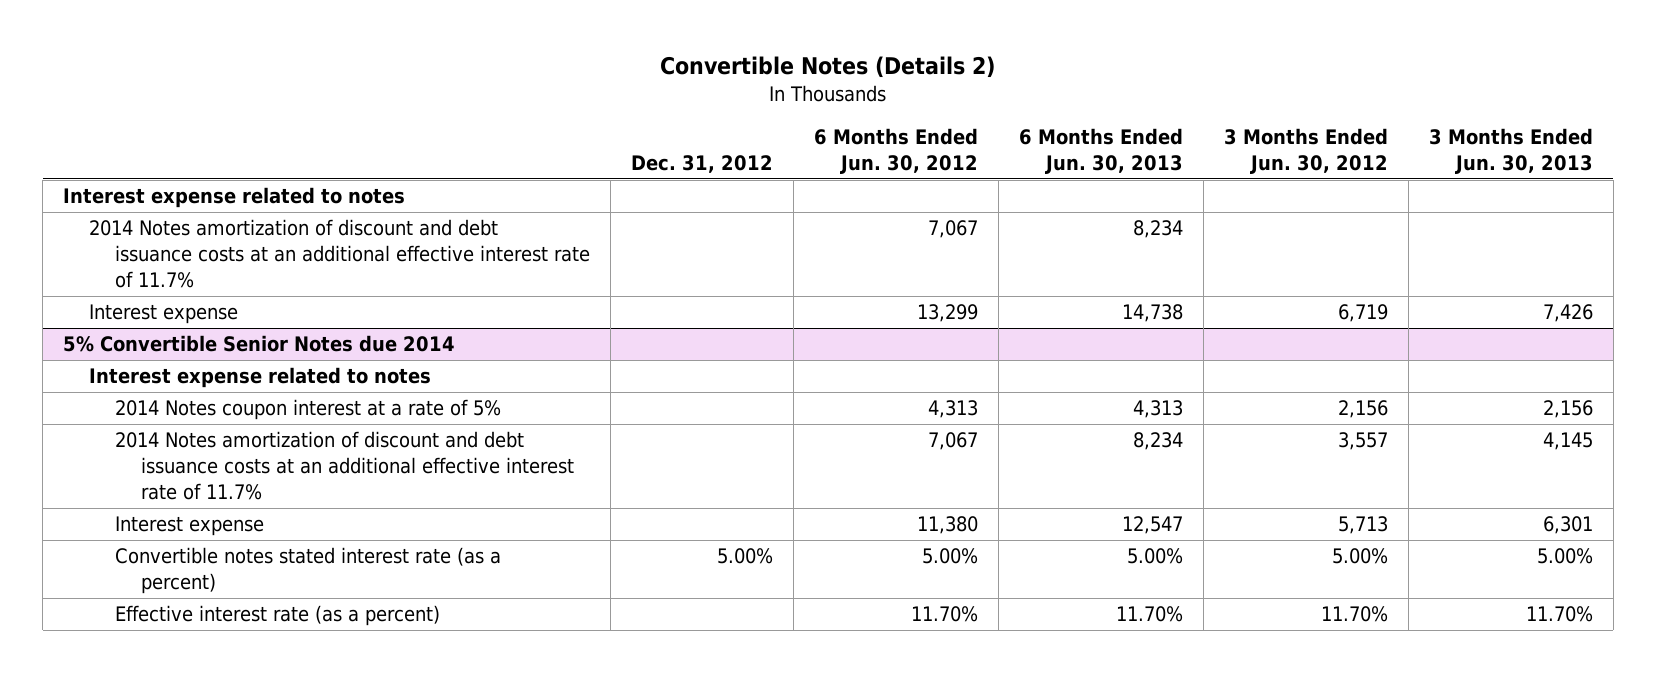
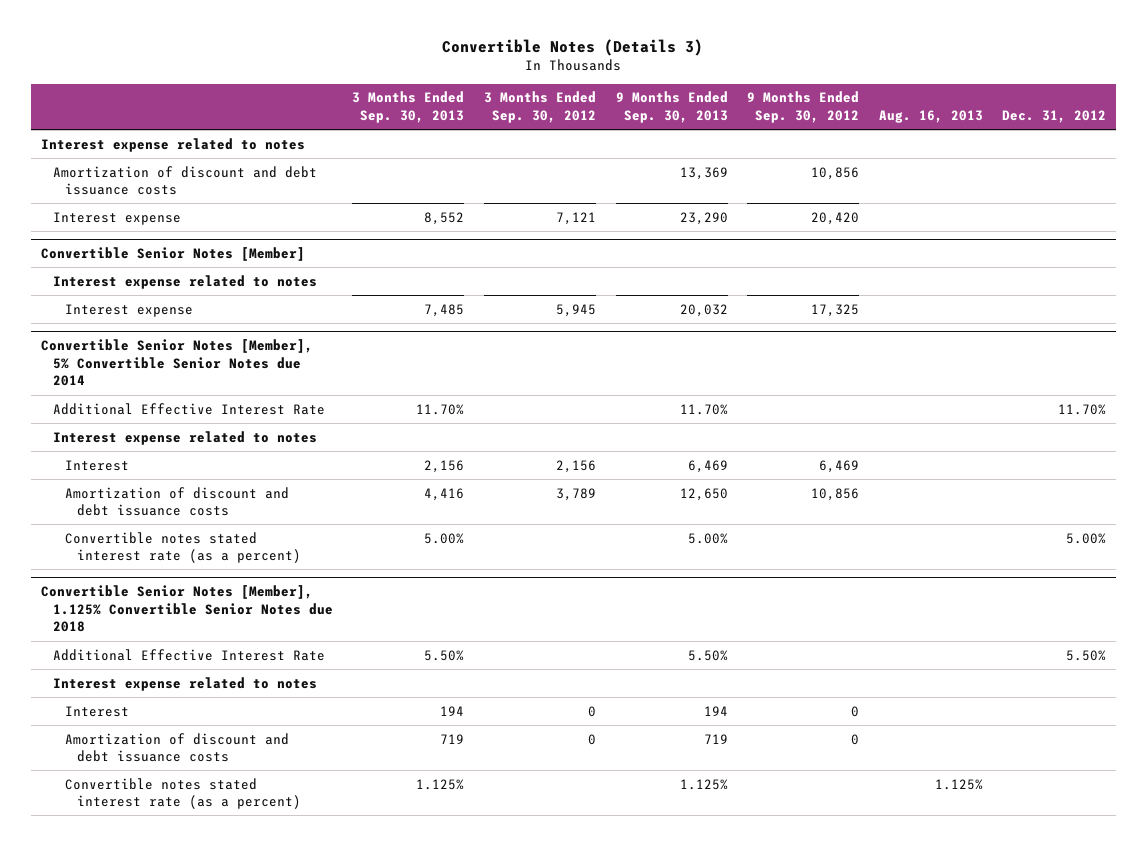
[660,55,996,78] Convertible Notes (Details 2) -> [442,38,704,56] Convertible Notes (Details 3)
[814,127,979,174] 6 Months Ended Jun. 30, 2012 -> none
[1018,127,1183,174] 6 Months Ended Jun. 30, 2013 -> none
[1223,127,1388,174] 3 Months Ended Jun. 30, 2012 -> none
[1428,127,1593,174] 3 Months Ended Jun. 30, 2013 -> none
none -> [352,91,465,123] 3 Months Ended Sep. 30, 2013
none -> [483,91,596,123] 3 Months Ended Sep. 30, 2012
none -> [615,91,728,123] 9 Months Ended Sep. 30, 2013
none -> [747,91,860,123] 9 Months Ended Sep. 30, 2012
none -> [878,109,983,123] Aug. 16, 2013
[89,219,591,289] 2014 Notes amortization of discount and debt issuance costs at an additional effective interest rate of 11.7% -> [52,165,317,196] Amortization of discount and debt issuance costs
none -> [40,247,305,262] Convertible Senior Notes [Member]
none -> [52,274,317,289] Interest expense related to notes
none -> [64,303,193,317] Interest expense
[63,335,456,353] 5% Convertible Senior Notes due 2014 -> [40,339,313,387] Convertible Senior Notes [Member], 5% Convertible Senior Notes due 2014
none -> [52,402,325,415] Additional Effective Interest Rate
[115,516,265,537] Interest expense -> none
[115,399,502,421] 2014 Notes coupon interest at a rate of 5% -> [64,459,129,471] Interest
[115,431,575,501] 2014 Notes amortization of discount and debt issuance costs at an additional effective interest rate of 11.7% -> [64,486,289,517] Amortization of discount and debt issuance costs
[115,605,441,627] Effective interest rate (as a percent) -> none
none -> [40,585,333,633] Convertible Senior Notes [Member], 1.125% Convertible Senior Notes due 2018
none -> [52,648,325,661] Additional Effective Interest Rate
none -> [52,676,317,691] Interest expense related to notes
none -> [64,705,129,717] Interest
none -> [64,732,289,763] Amortization of discount and debt issuance costs
none -> [64,777,301,810] Convertible notes stated interest rate (as a percent)

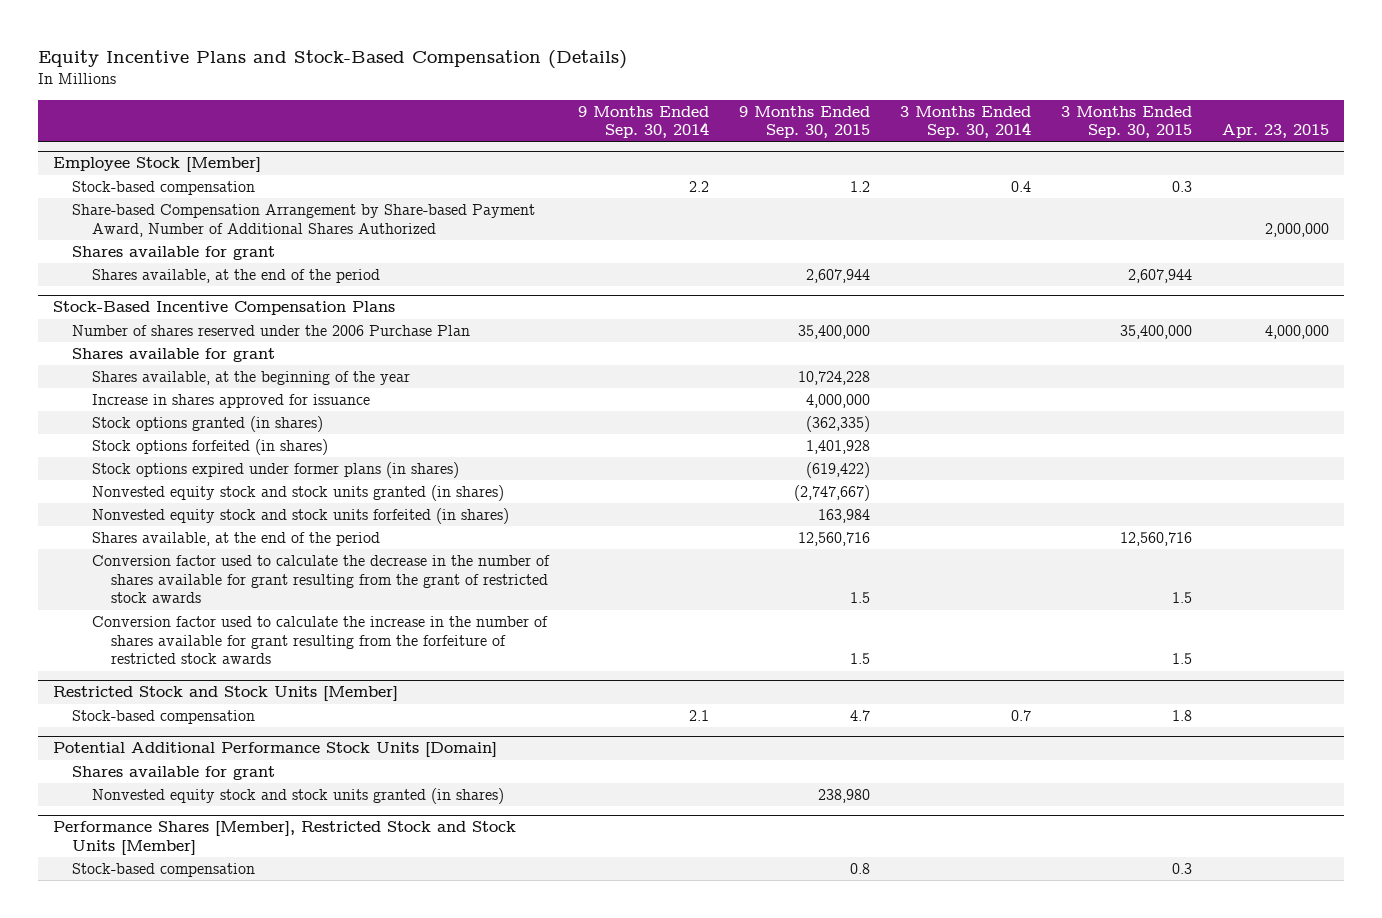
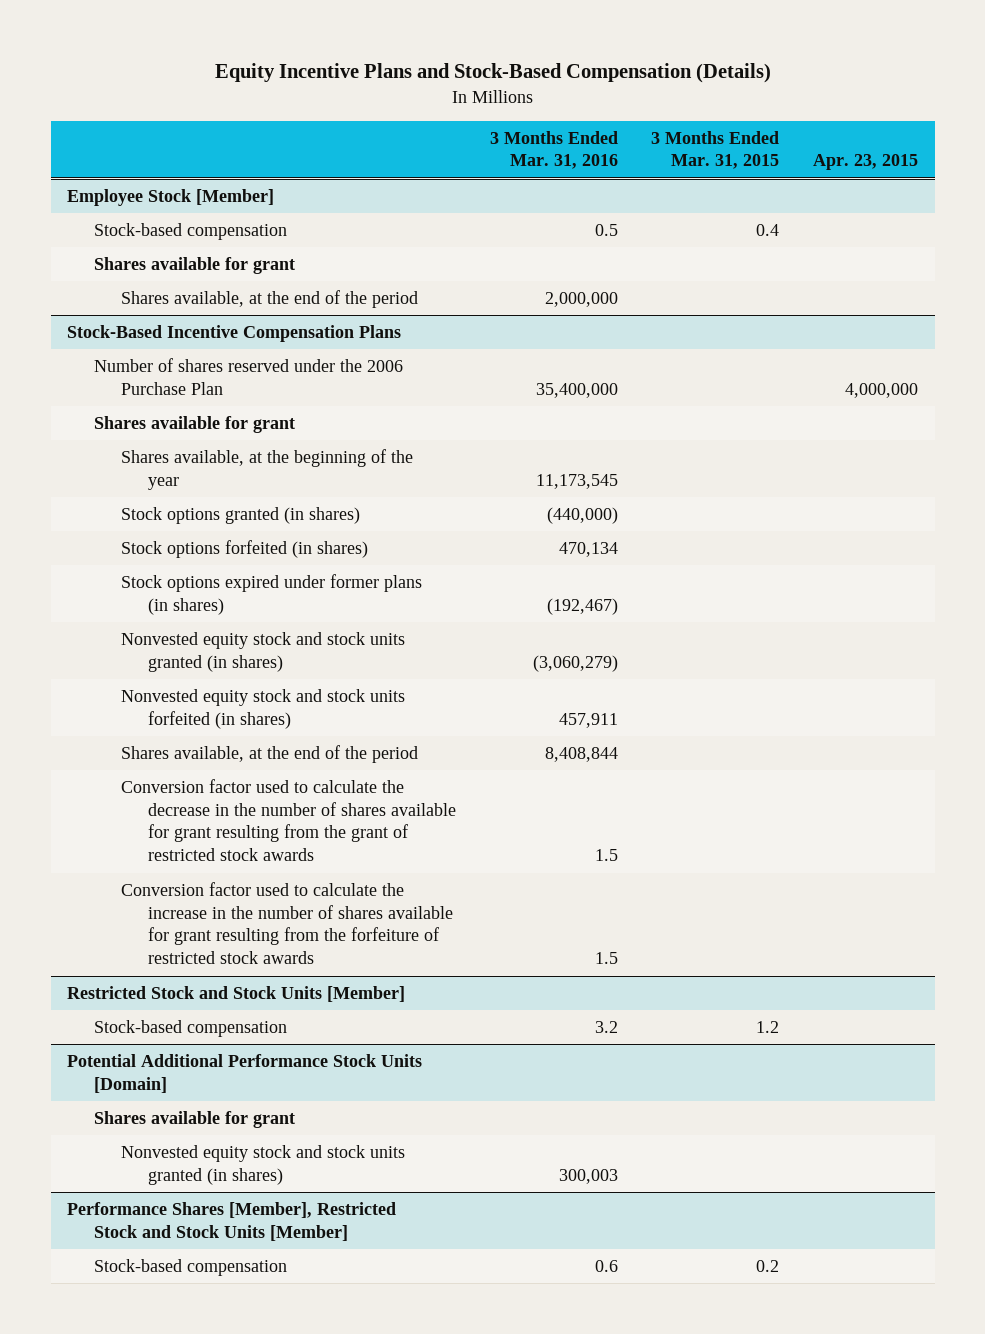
[578,105,710,139] 9 Months Ended Sep. 30, 2014 -> none
[739,105,871,139] 9 Months Ended Sep. 30, 2015 -> none
[900,105,1032,139] 3 Months Ended Sep. 30, 2014 -> none
[1060,105,1192,139] 3 Months Ended Sep. 30, 2015 -> none
none -> [489,130,618,170] 3 Months Ended Mar. 31, 2016
none -> [651,130,780,170] 3 Months Ended Mar. 31, 2015
[72,204,536,237] Share-based Compensation Arrangement by Share-based Payment Award, Number of Additional Shares Authorized -> none
[91,394,370,409] Increase in shares approved for issuance -> none

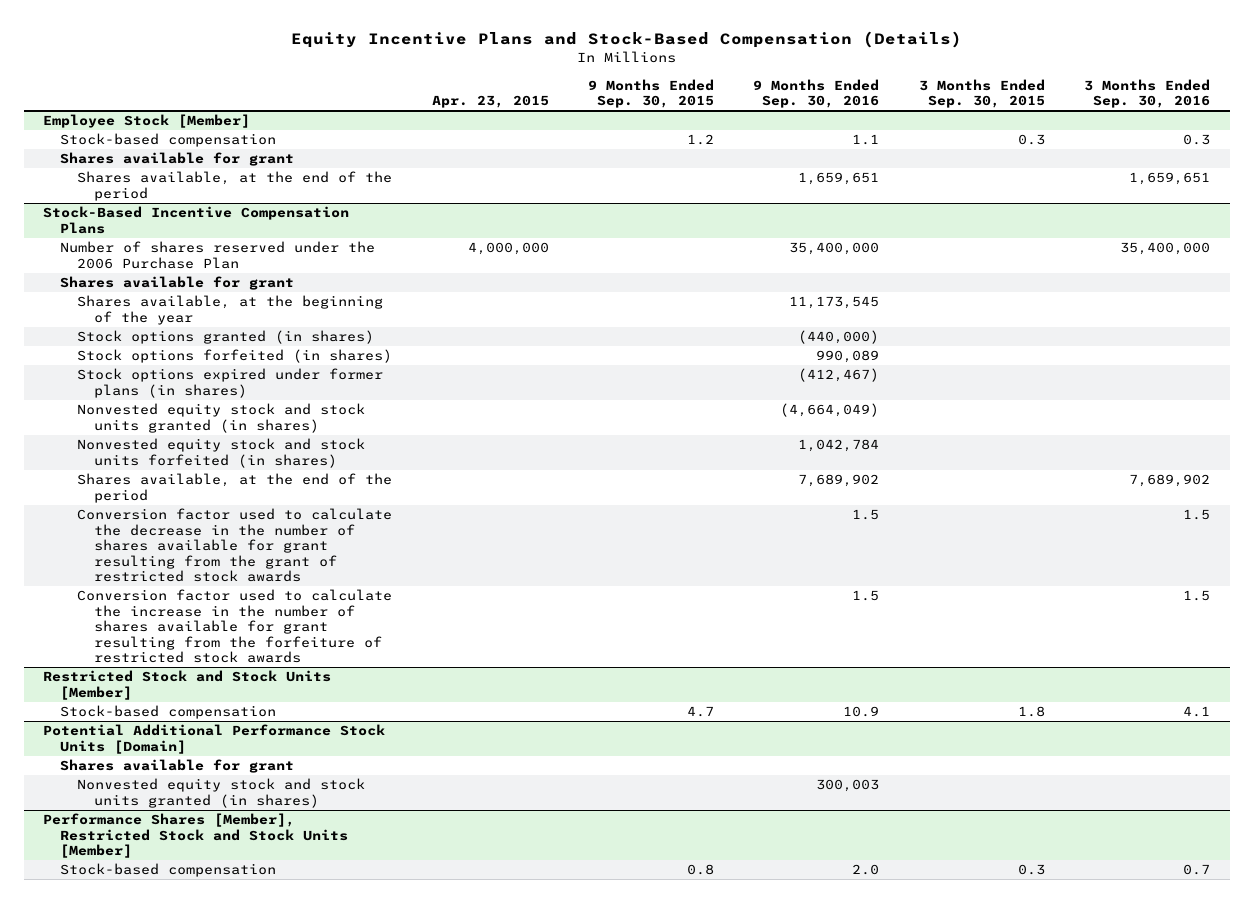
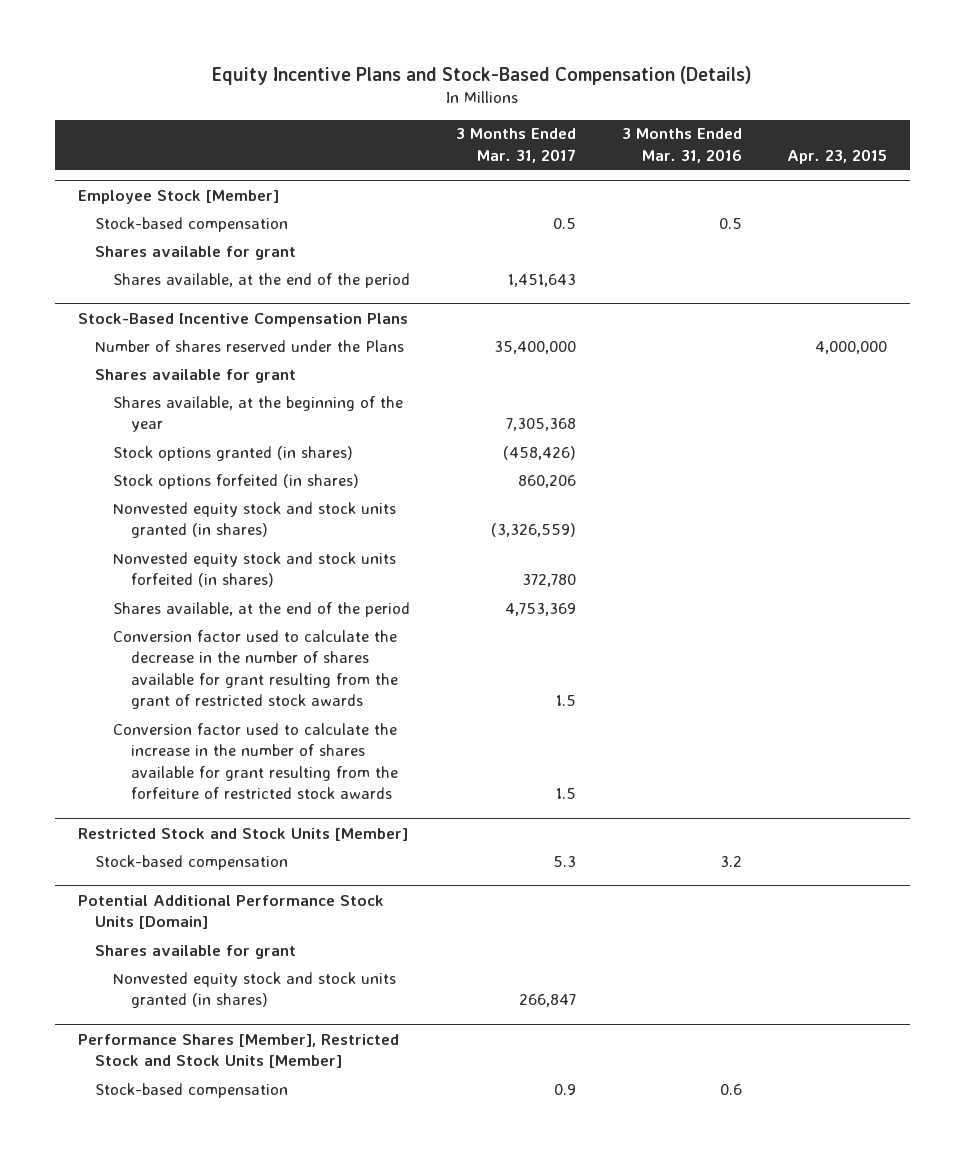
[588,78,715,108] 9 Months Ended Sep. 30, 2015 -> none
[753,78,880,108] 9 Months Ended Sep. 30, 2016 -> none
[918,78,1045,108] 3 Months Ended Sep. 30, 2015 -> none
[1084,78,1211,108] 3 Months Ended Sep. 30, 2016 -> none
none -> [456,128,577,163] 3 Months Ended Mar. 31, 2017
none -> [621,128,742,163] 3 Months Ended Mar. 31, 2016
[60,241,376,269] Number of shares reserved under the 2006 Purchase Plan -> [95,339,405,352] Number of shares reserved under the Plans
[77,368,384,398] Stock options expired under former plans (in shares) -> none

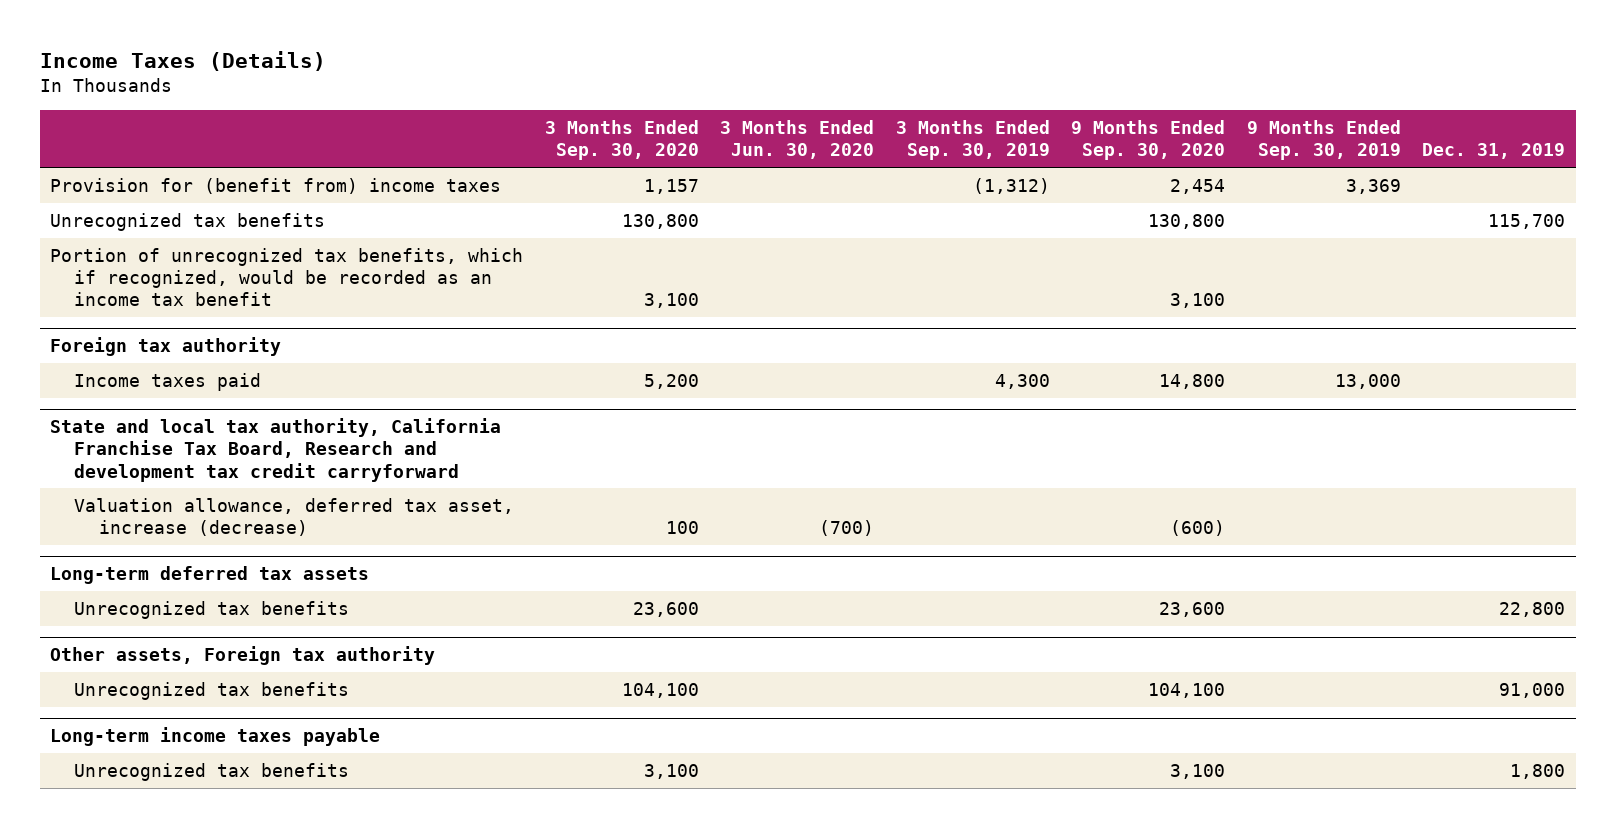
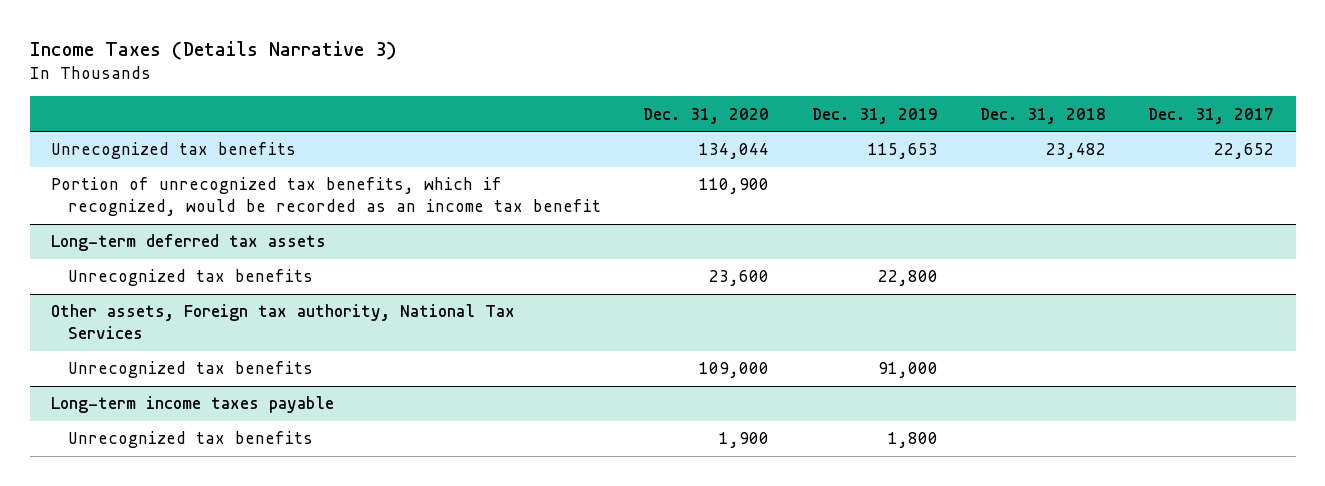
[39,50,326,71] Income Taxes (Details) -> [29,41,397,61] Income Taxes (Details Narrative 3)
[544,120,699,161] 3 Months Ended Sep. 30, 2020 -> none
[720,120,875,160] 3 Months Ended Jun. 30, 2020 -> none
[895,120,1050,161] 3 Months Ended Sep. 30, 2019 -> none
[1071,120,1226,161] 9 Months Ended Sep. 30, 2020 -> none
[1246,120,1401,161] 9 Months Ended Sep. 30, 2019 -> none
none -> [643,107,770,124] Dec. 31, 2020
none -> [980,107,1107,124] Dec. 31, 2018
none -> [1148,107,1275,124] Dec. 31, 2017
[50,177,502,194] Provision for (benefit from) income taxes -> none
[1488,213,1566,229] 115,700 -> [867,143,938,160] 115,653
[50,337,282,357] Foreign tax authority -> none
[74,372,262,391] Income taxes paid -> none
[50,418,502,482] State and local tax authority, California Franchise Tax Board, Research and development tax credit carryforward -> none
[74,497,515,537] Valuation allowance, deferred tax asset, increase (decrease) -> none
[50,646,436,666] Other assets, Foreign tax authority -> [50,304,515,340] Other assets, Foreign tax authority, National Tax Services

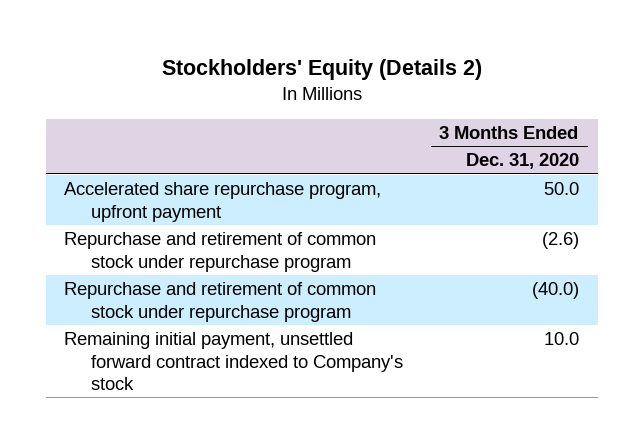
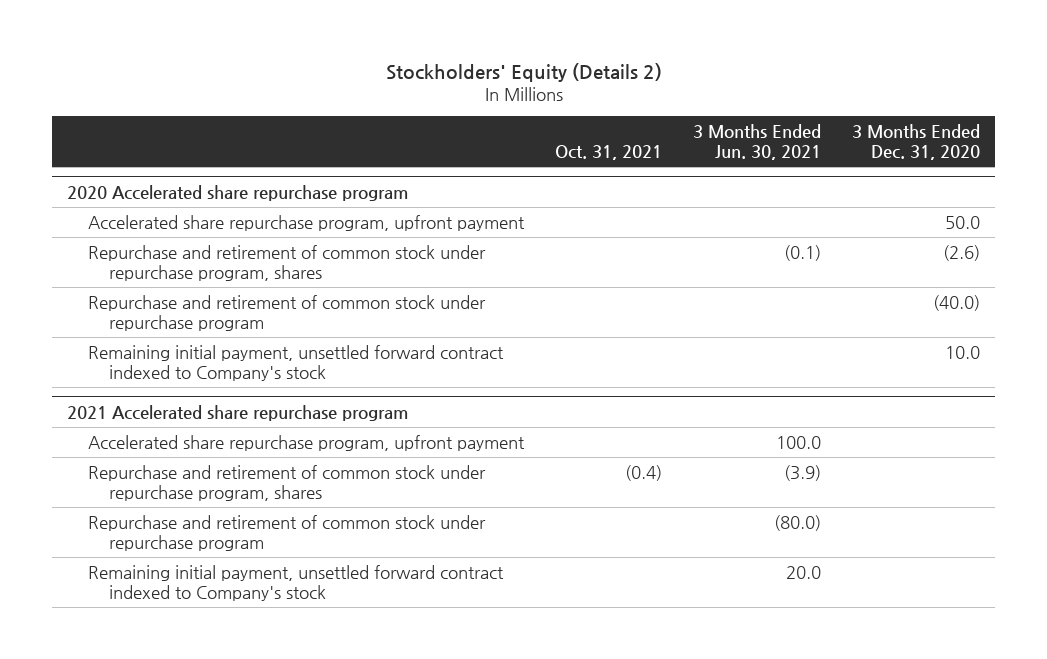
none -> [555,145,663,161] Oct. 31, 2021
none -> [692,124,821,161] 3 Months Ended Jun. 30, 2021
none -> [67,184,409,201] 2020 Accelerated share repurchase program
[64,232,377,272] Repurchase and retirement of common stock under repurchase program -> [88,244,487,281] Repurchase and retirement of common stock under repurchase program, shares
none -> [67,404,409,421] 2021 Accelerated share repurchase program
none -> [88,434,526,451] Accelerated share repurchase program, upfront payment
none -> [88,464,487,501] Repurchase and retirement of common stock under repurchase program, shares
none -> [88,514,487,551] Repurchase and retirement of common stock under repurchase program
none -> [88,564,505,601] Remaining initial payment, unsettled forward contract indexed to Company's stock

